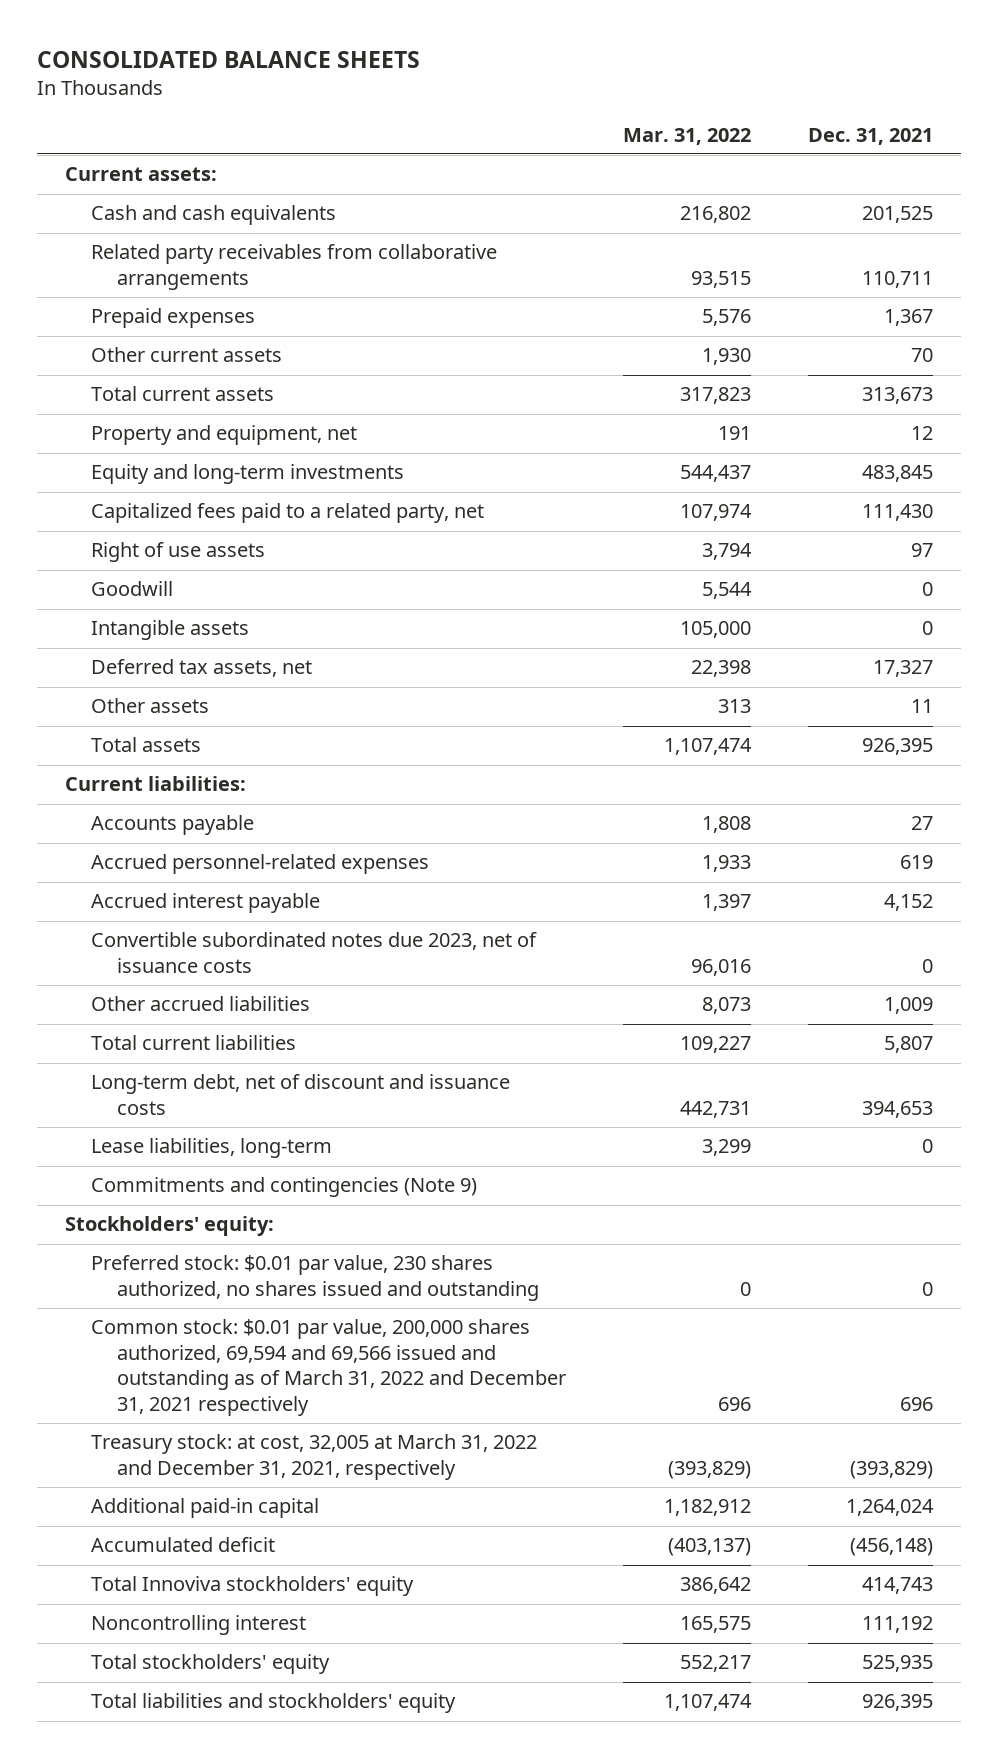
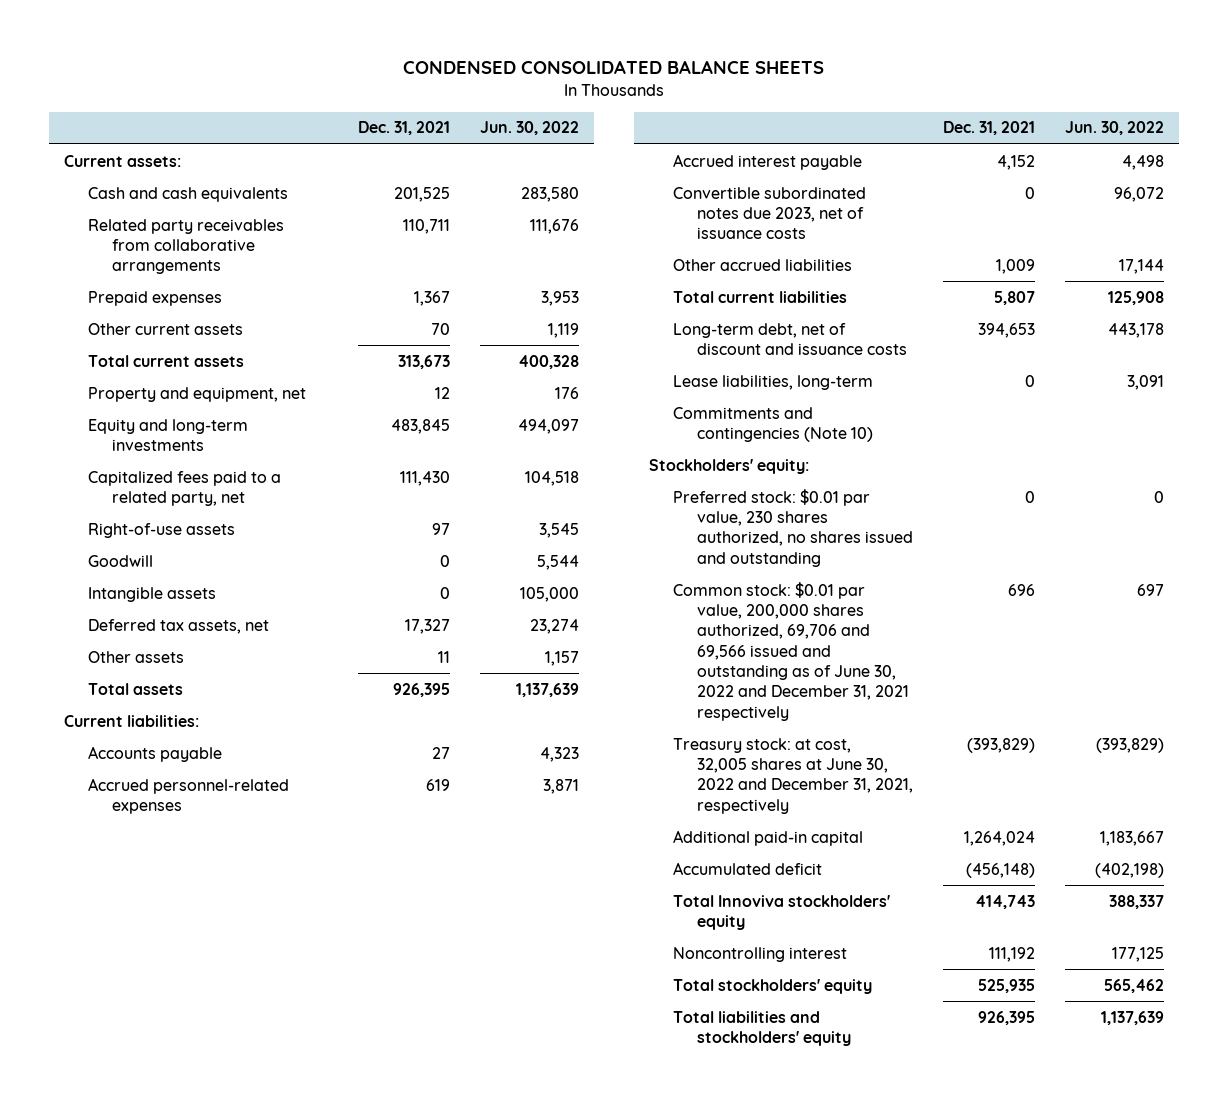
[36,51,420,69] CONSOLIDATED BALANCE SHEETS -> [402,60,824,75] CONDENSED CONSOLIDATED BALANCE SHEETS
[622,127,751,145] Mar. 31, 2022 -> none
none -> [479,121,579,136] Jun. 30, 2022
[91,542,266,563] Right of use assets -> [88,522,236,538] Right-of-use assets
[91,1177,478,1198] Commitments and contingencies (Note 9) -> [673,406,874,442] Commitments and contingencies (Note 10)
[91,1319,566,1416] Common stock: $0.01 par value, 200,000 shares authorized, 69,594 and 69,566 issued and outstanding as of March 31, 2022 and December 31, 2021 respectively -> [673,581,910,721] Common stock: $0.01 par value, 200,000 shares authorized, 69,706 and 69,566 issued and outstanding as of June 30, 2022 and December 31, 2021 respectively
[91,1434,538,1480] Treasury stock: at cost, 32,005 at March 31, 2022 and December 31, 2021, respectively -> [673,737,914,814] Treasury stock: at cost, 32,005 shares at June 30, 2022 and December 31, 2021, respectively

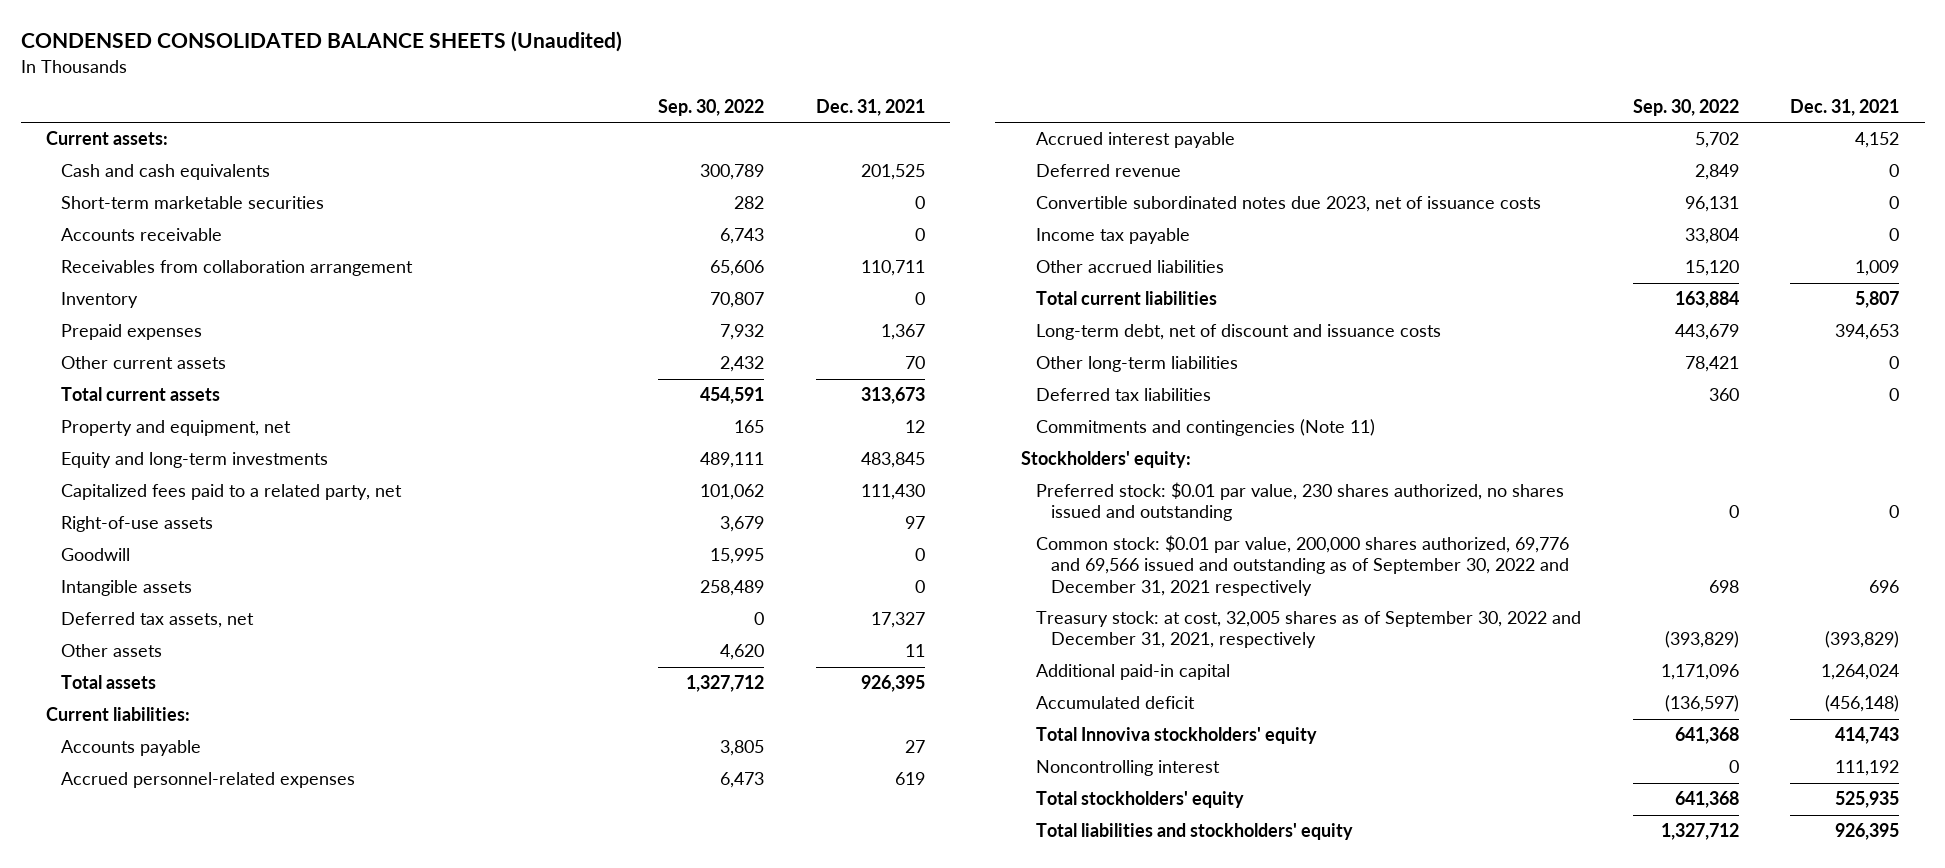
[402,60,824,75] CONDENSED CONSOLIDATED BALANCE SHEETS -> [20,31,622,53] CONDENSED CONSOLIDATED BALANCE SHEETS (Unaudited)
[479,121,579,136] Jun. 30, 2022 -> none
none -> [657,98,764,116] Sep. 30, 2022
none -> [61,196,325,210] Short-term marketable securities
none -> [61,228,223,242] Accounts receivable
[88,218,285,275] Related party receivables from collaborative arrangements -> [61,260,414,277] Receivables from collaboration arrangement
none -> [61,292,139,309] Inventory
none -> [1036,164,1182,178] Deferred revenue
none -> [1036,228,1191,245] Income tax payable
[673,374,874,390] Lease liabilities, long-term -> [1036,356,1239,373] Other long-term liabilities
none -> [1036,388,1212,402] Deferred tax liabilities
[673,406,874,442] Commitments and contingencies (Note 10) -> [1036,419,1376,437] Commitments and contingencies (Note 11)
[673,581,910,721] Common stock: $0.01 par value, 200,000 shares authorized, 69,706 and 69,566 issued and outstanding as of June 30, 2022 and December 31, 2021 respectively -> [1036,535,1570,596] Common stock: $0.01 par value, 200,000 shares authorized, 69,776 and 69,566 issued and outstanding as of September 30, 2022 and December 31, 2021 respectively
[673,737,914,814] Treasury stock: at cost, 32,005 shares at June 30, 2022 and December 31, 2021, respectively -> [1036,611,1582,649] Treasury stock: at cost, 32,005 shares as of September 30, 2022 and December 31, 2021, respectively

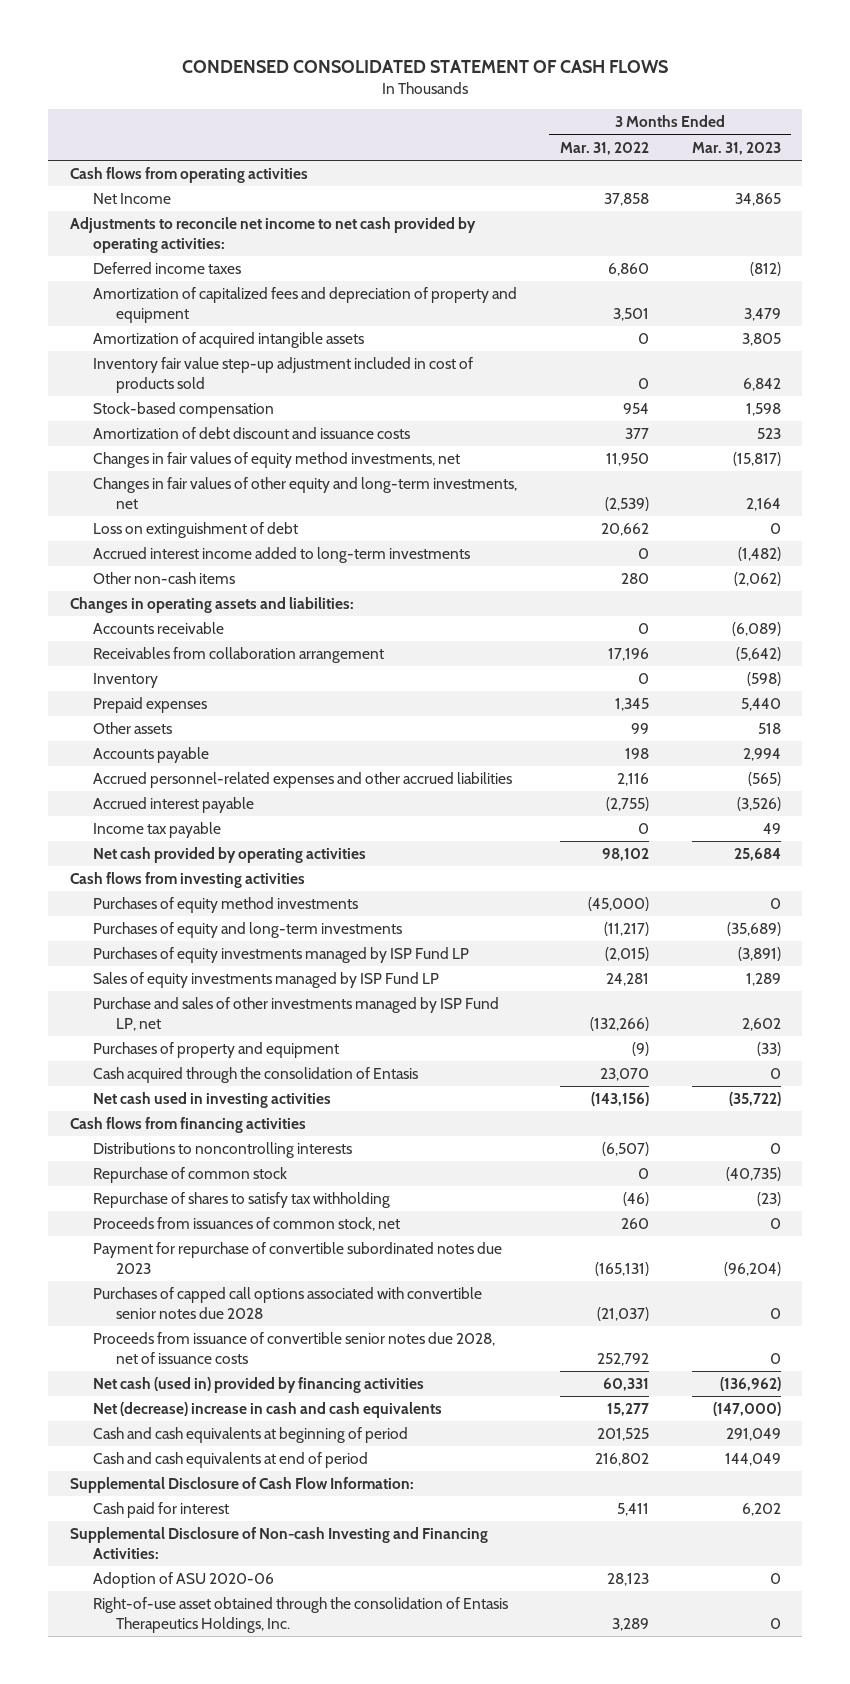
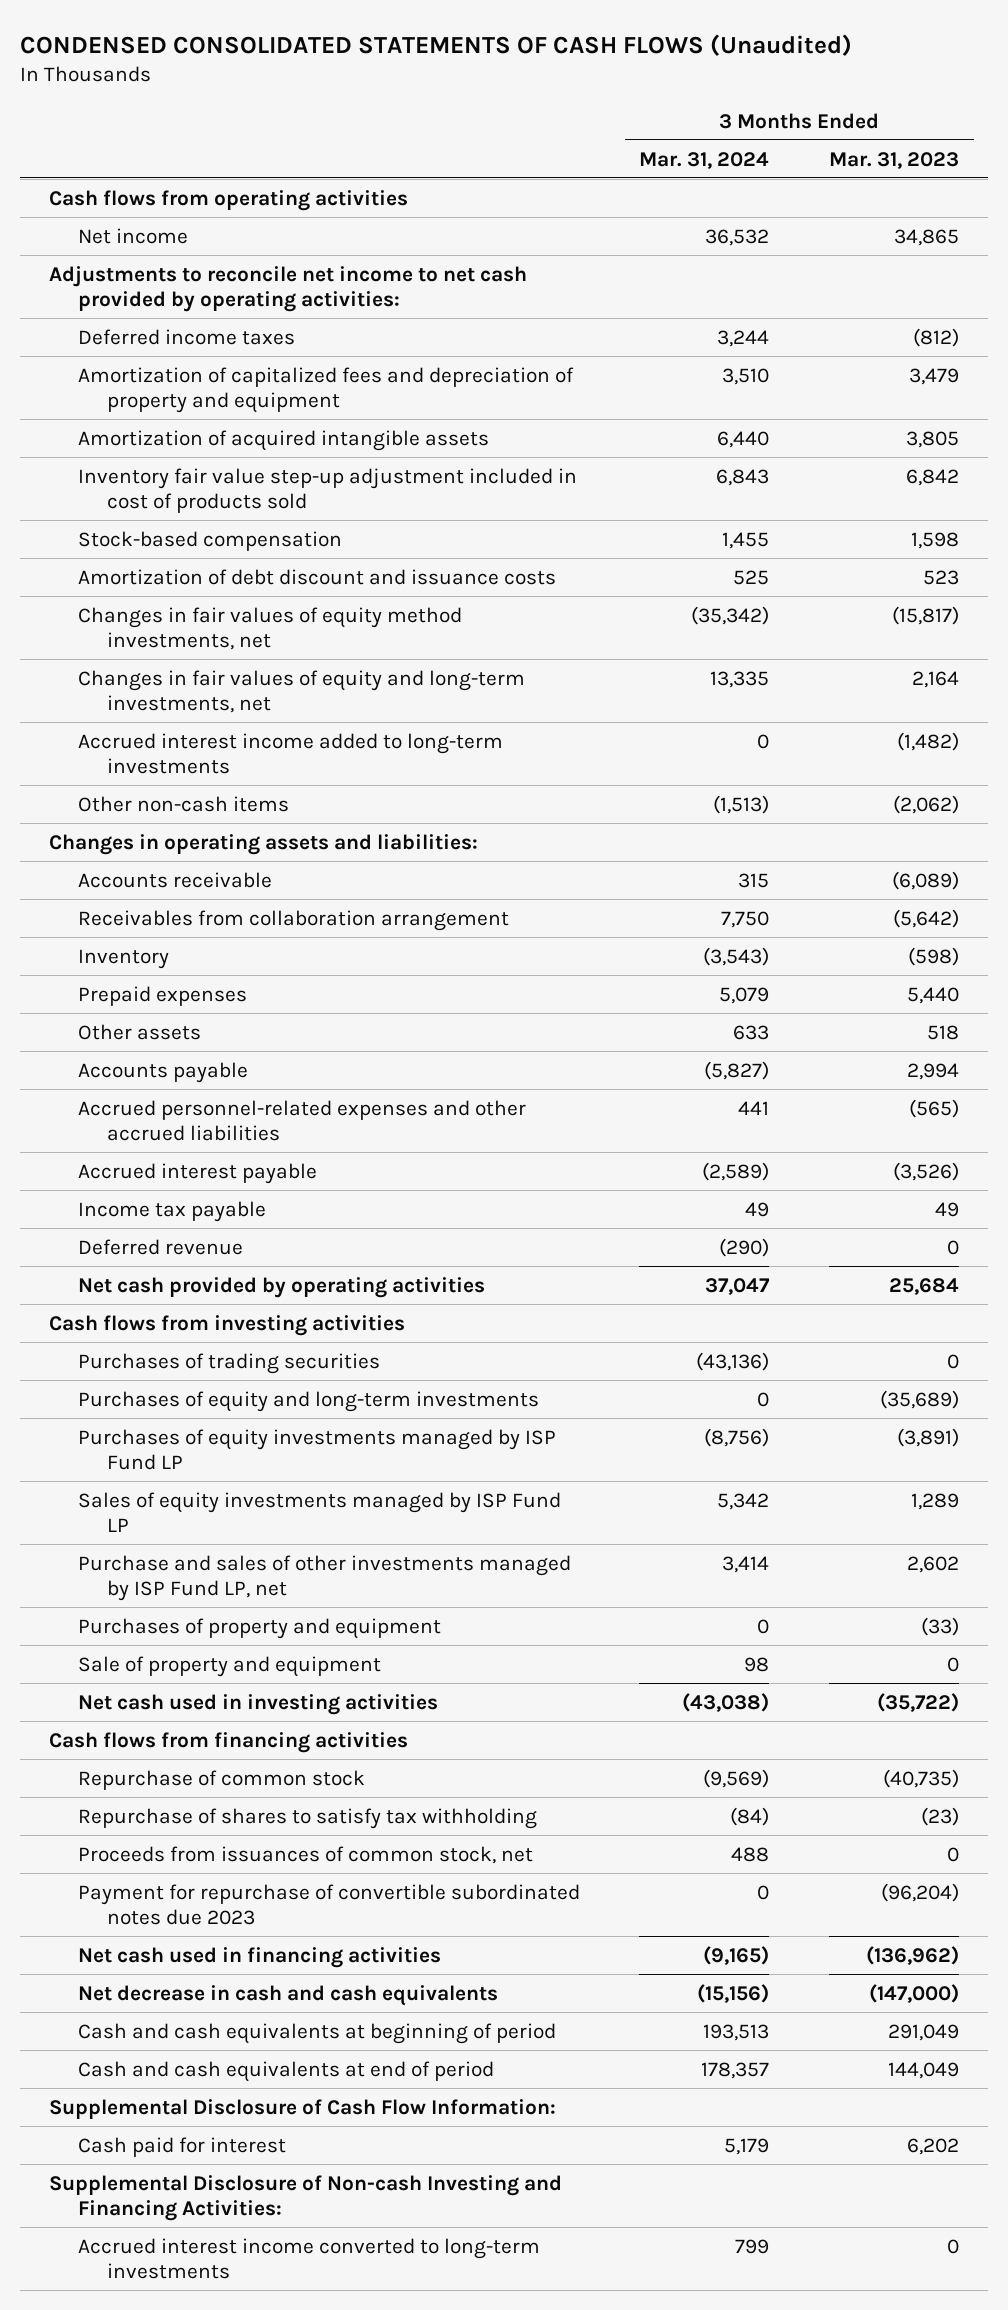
[182,59,669,73] CONDENSED CONSOLIDATED STATEMENT OF CASH FLOWS -> [19,33,852,56] CONDENSED CONSOLIDATED STATEMENTS OF CASH FLOWS (Unaudited)
[559,141,649,155] Mar. 31, 2022 -> none
none -> [639,151,770,169] Mar. 31, 2024
[93,193,172,205] Net Income -> [78,227,189,244] Net income
[93,522,299,539] Loss on extinguishment of debt -> none
[93,477,518,510] Changes in fair values of other equity and long-term investments, net -> [78,669,526,714] Changes in fair values of equity and long-term investments, net
none -> [78,1238,244,1255] Deferred revenue
[93,897,359,914] Purchases of equity method investments -> none
none -> [78,1352,381,1374] Purchases of trading securities
[93,1067,419,1084] Cash acquired through the consolidation of Entasis -> none
none -> [78,1655,382,1677] Sale of property and equipment
[93,1142,353,1159] Distributions to noncontrolling interests -> none
[93,1287,483,1320] Purchases of capped call options associated with convertible senior notes due 2028 -> none
[93,1332,496,1365] Proceeds from issuance of convertible senior notes due 2028, net of issuance costs -> none
[93,1377,425,1394] Net cash (used in) provided by financing activities -> [78,1946,442,1968] Net cash used in financing activities
[93,1402,443,1419] Net (decrease) increase in cash and cash equivalents -> [78,1984,499,2006] Net decrease in cash and cash equivalents
[93,1572,275,1589] Adoption of ASU 2020-06 -> none
[93,1597,509,1634] Right-of-use asset obtained through the consolidation of Entasis Therapeutics Holdings, Inc. -> none
none -> [78,2237,541,2280] Accrued interest income converted to long-term investments

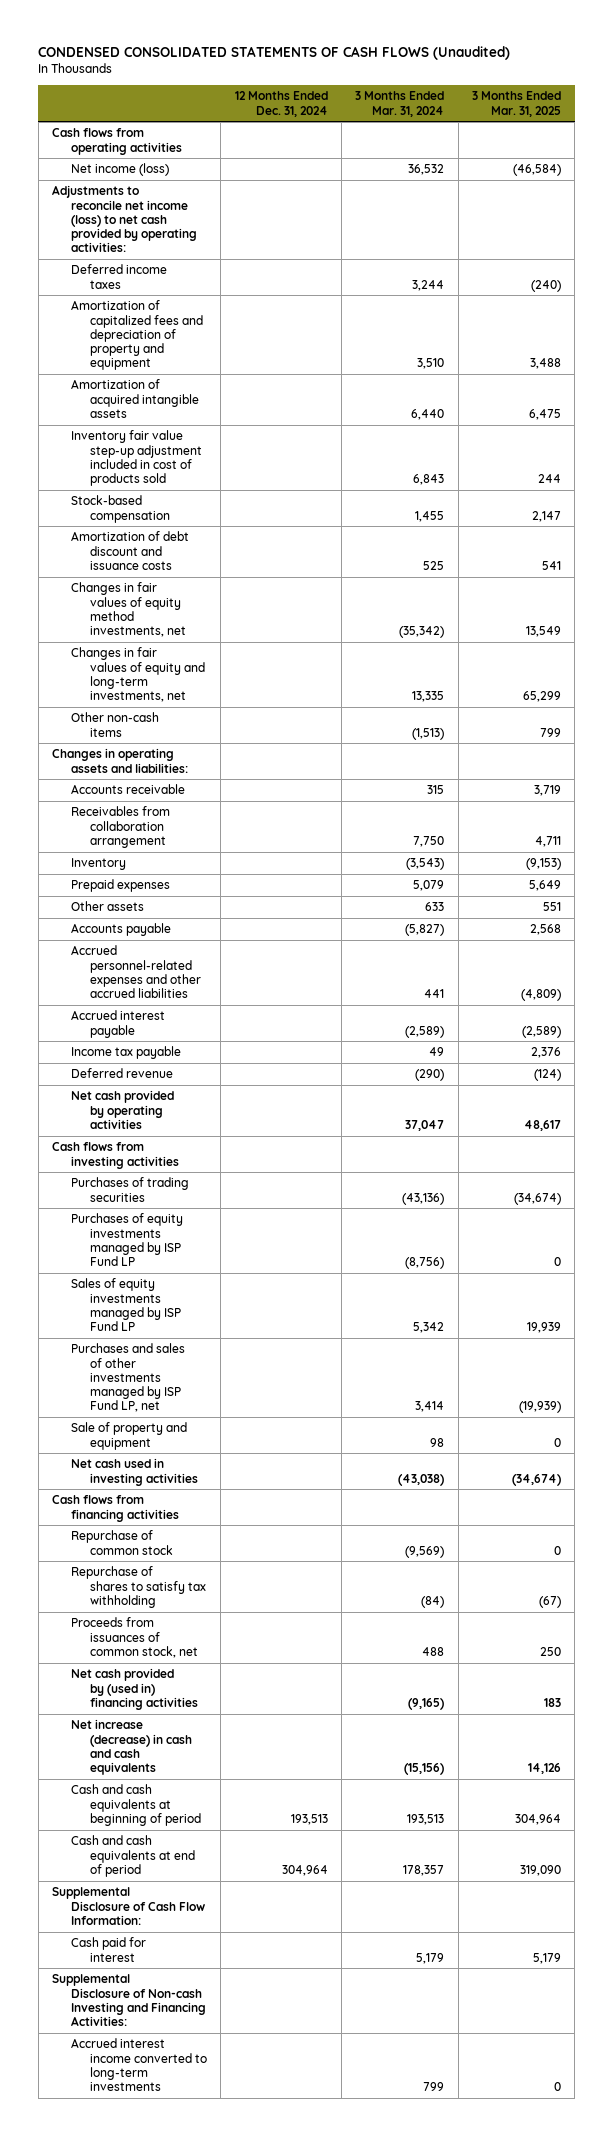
[828,151,959,169] Mar. 31, 2023 -> none
none -> [234,91,328,117] 12 Months Ended Dec. 31, 2024
none -> [472,91,562,117] 3 Months Ended Mar. 31, 2025
[78,227,189,244] Net income -> [71,163,170,177] Net income (loss)
[49,265,528,313] Adjustments to reconcile net income to net cash provided by operating activities: -> [52,185,198,253] Adjustments to reconcile net income (loss) to net cash provided by operating activities:
[78,732,504,775] Accrued interest income added to long-term investments -> none
[78,1390,540,1412] Purchases of equity and long-term investments -> none
[78,1617,442,1639] Purchases of property and equipment -> none
[78,1554,572,1602] Purchase and sales of other investments managed by ISP Fund LP, net -> [71,1343,186,1413] Purchases and sales of other investments managed by ISP Fund LP, net
[78,1883,581,1926] Payment for repurchase of convertible subordinated notes due 2023 -> none
[78,1946,442,1968] Net cash used in financing activities -> [71,1668,199,1710] Net cash provided by (used in) financing activities
[78,1984,499,2006] Net decrease in cash and cash equivalents -> [71,1719,193,1776] Net increase (decrease) in cash and cash equivalents

